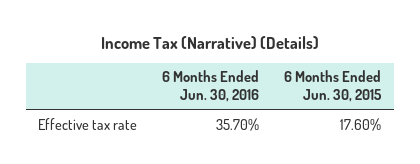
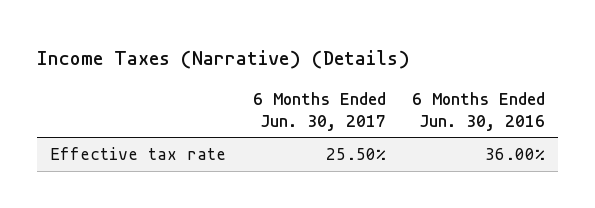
[100,35,319,49] Income Tax (Narrative) (Details) -> [37,49,411,69] Income Taxes (Narrative) (Details)
[284,70,383,103] 6 Months Ended Jun. 30, 2015 -> none
none -> [252,91,386,131] 6 Months Ended Jun. 30, 2017
[216,117,260,131] 35.70% -> [484,148,545,161] 36.00%

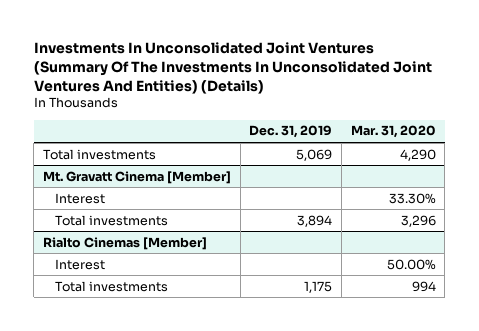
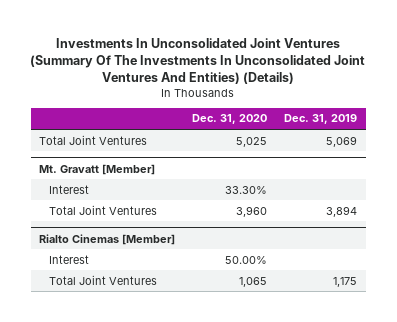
[350,125,436,139] Mar. 31, 2020 -> none
none -> [192,114,268,125] Dec. 31, 2020
[42,148,156,160] Total investments -> [39,134,148,145] Total Joint Ventures
[42,170,231,184] Mt. Gravatt Cinema [Member] -> [39,163,156,175] Mt. Gravatt [Member]
[55,214,169,226] Total investments -> [48,204,157,215] Total Joint Ventures
[55,280,169,292] Total investments -> [48,274,157,285] Total Joint Ventures

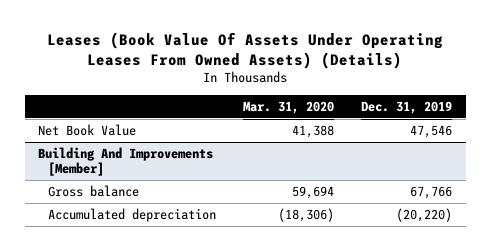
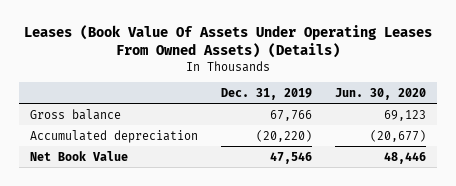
[243,100,335,114] Mar. 31, 2020 -> none
none -> [334,87,426,100] Jun. 30, 2020
[38,146,214,177] Building And Improvements [Member] -> none
[38,123,137,136] Net Book Value -> [30,150,129,161] Net Book Value

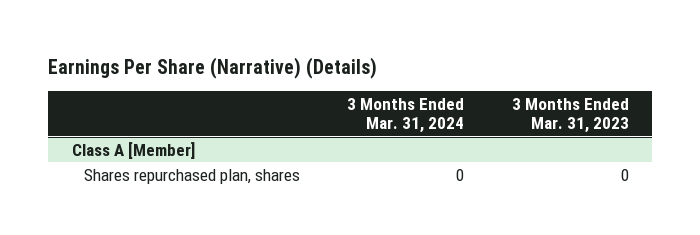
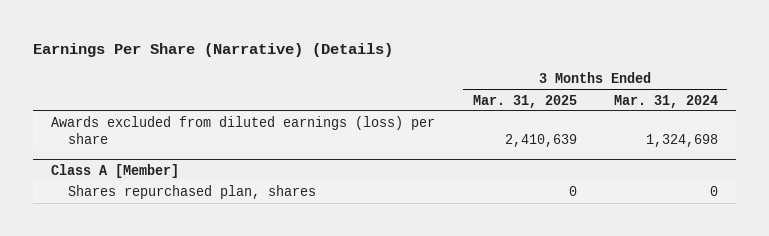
[511,97,629,134] 3 Months Ended Mar. 31, 2023 -> none
none -> [472,94,577,108] Mar. 31, 2025
none -> [51,116,436,145] Awards excluded from diluted earnings (loss) per share

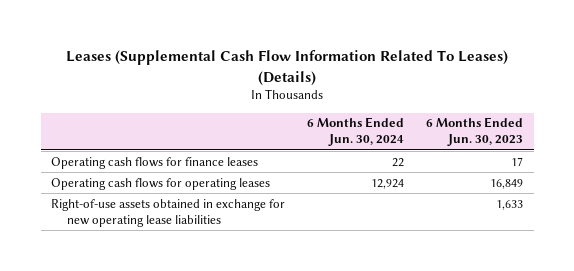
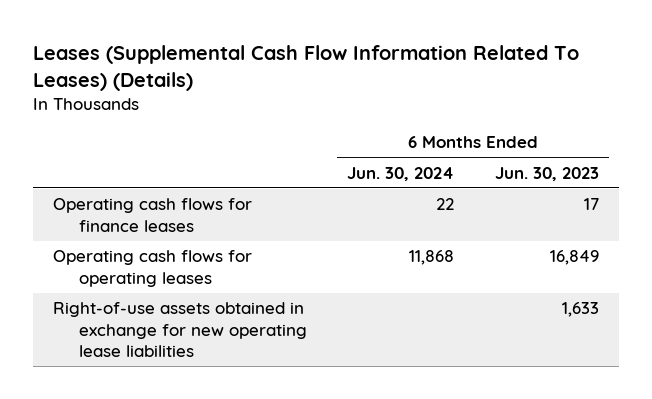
[371,178,405,189] 12,924 -> [409,250,455,266] 11,868

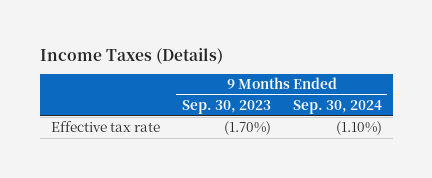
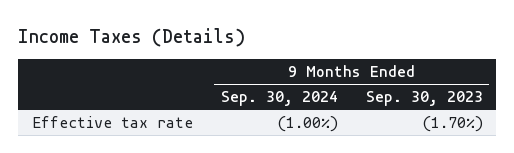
[335,121,382,136] (1.10%) -> [276,116,338,133] (1.00%)

